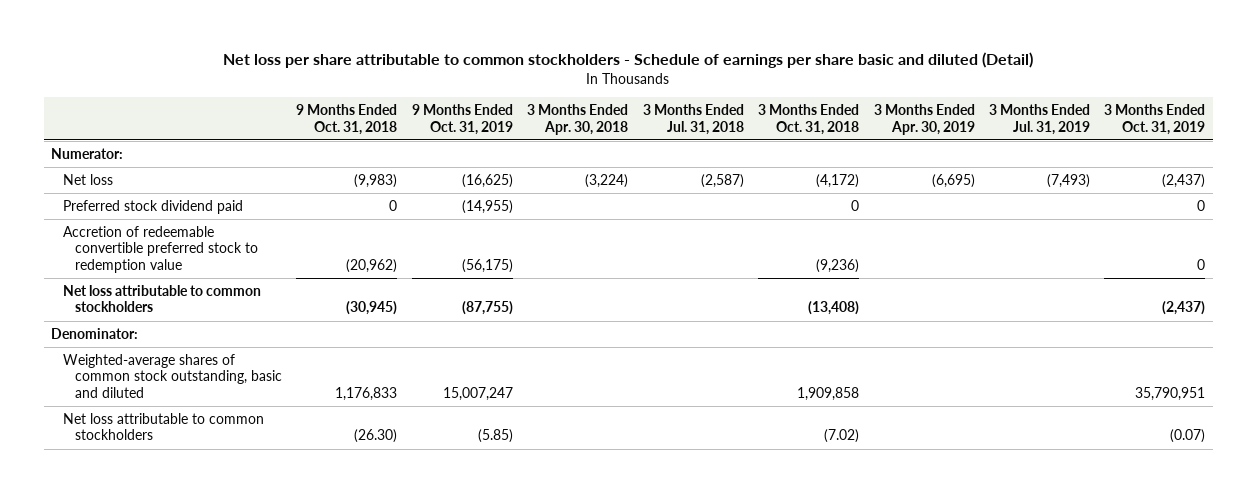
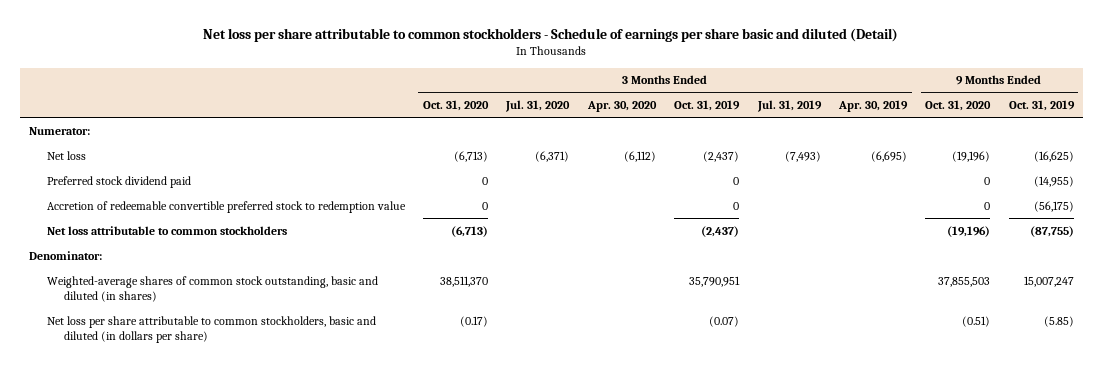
[296,104,398,135] 9 Months Ended Oct. 31, 2018 -> none
[527,104,629,135] 3 Months Ended Apr. 30, 2018 -> none
[642,104,744,135] 3 Months Ended Jul. 31, 2018 -> none
[758,104,860,135] 3 Months Ended Oct. 31, 2018 -> none
none -> [423,99,490,111] Oct. 31, 2020
none -> [505,99,571,112] Jul. 31, 2020
none -> [586,100,657,112] Apr. 30, 2020
none -> [925,99,992,111] Oct. 31, 2020
[62,353,282,398] Weighted-average shares of common stock outstanding, basic and diluted -> [46,275,378,302] Weighted-average shares of common stock outstanding, basic and diluted (in shares)
[62,412,264,441] Net loss attributable to common stockholders -> [46,315,376,343] Net loss per share attributable to common stockholders, basic and diluted (in dollars per share)

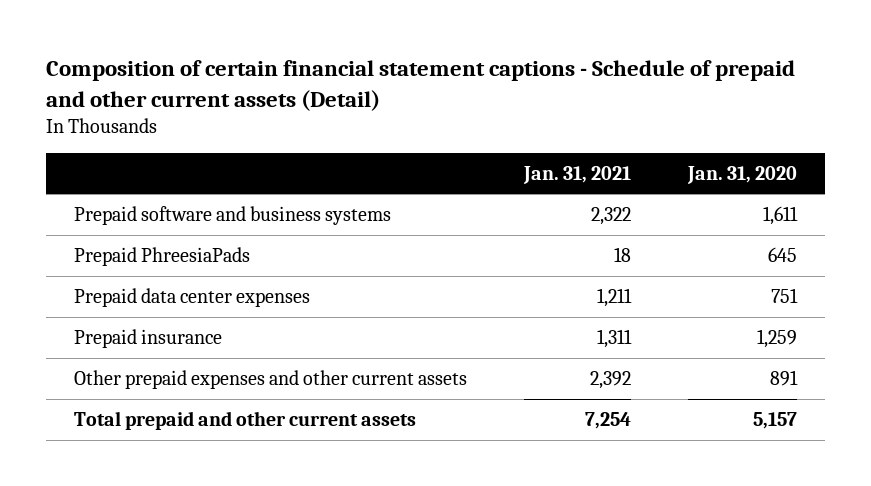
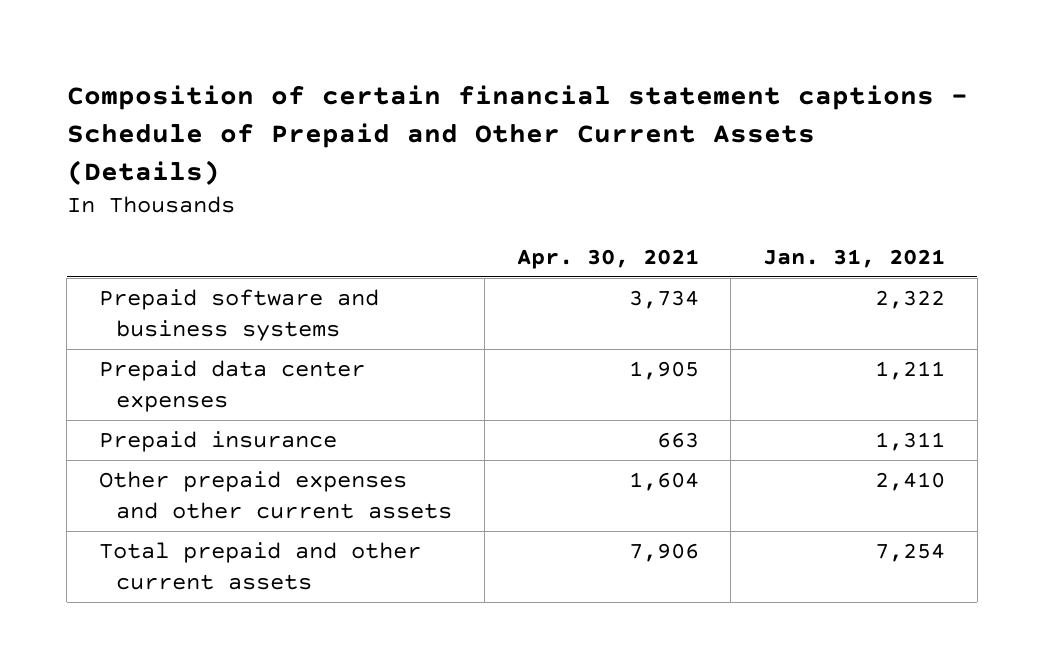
[45,60,795,111] Composition of certain financial statement captions - Schedule of prepaid and other current assets (Detail) -> [66,85,968,185] Composition of certain financial statement captions - Schedule of Prepaid and Other Current Assets (Details)
[686,165,797,184] Jan. 31, 2020 -> none
none -> [516,248,699,269] Apr. 30, 2021
[74,246,251,266] Prepaid PhreesiaPads -> none
[589,370,631,389] 2,392 -> [874,472,945,492] 2,410

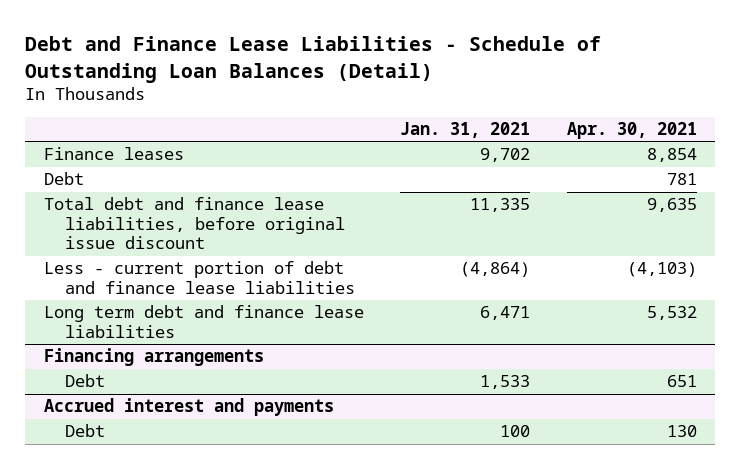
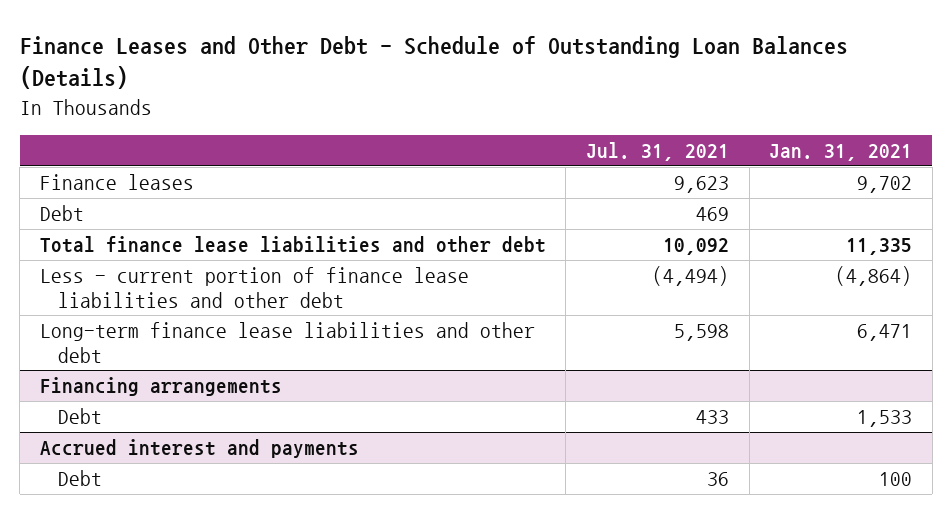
[25,36,602,83] Debt and Finance Lease Liabilities - Schedule of Outstanding Loan Balances (Detail) -> [19,35,848,90] Finance Leases and Other Debt - Schedule of Outstanding Loan Balances (Details)
[566,122,697,140] Apr. 30, 2021 -> none
none -> [586,142,730,162] Jul. 31, 2021
[43,197,346,250] Total debt and finance lease liabilities, before original issue discount -> [39,236,546,254] Total finance lease liabilities and other debt
[43,261,356,294] Less - current portion of debt and finance lease liabilities -> [39,267,469,308] Less - current portion of finance lease liabilities and other debt
[43,305,364,338] Long term debt and finance lease liabilities -> [39,322,535,363] Long-term finance lease liabilities and other debt

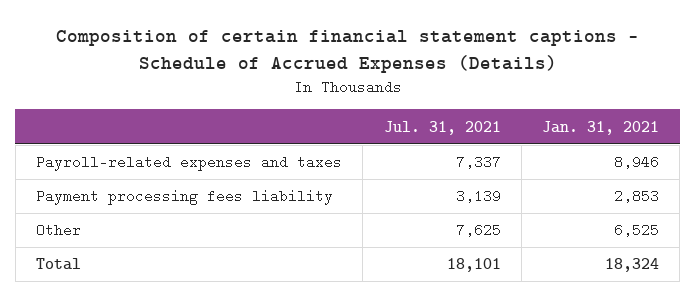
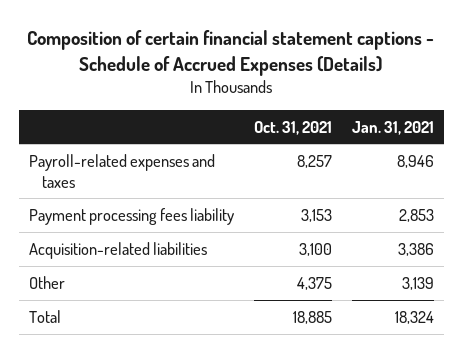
[383,120,501,135] Jul. 31, 2021 -> none
none -> [253,120,332,135] Oct. 31, 2021
none -> [28,241,207,259] Acquisition-related liabilities
[613,223,659,238] 6,525 -> [401,276,434,290] 3,139

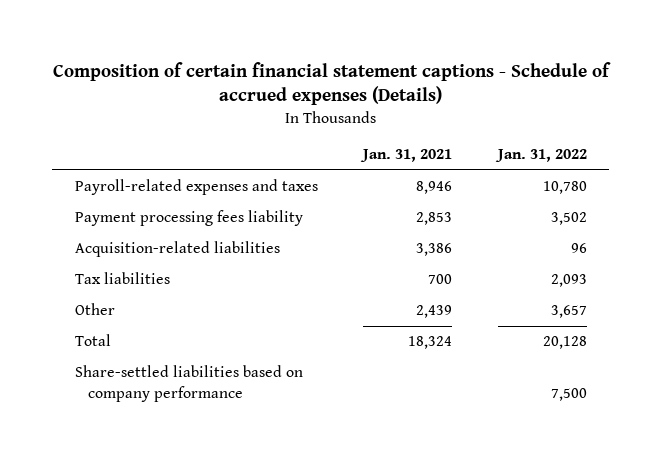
[27,29,435,76] Composition of certain financial statement captions - Schedule of Accrued Expenses (Details) -> [52,61,611,106] Composition of certain financial statement captions - Schedule of accrued expenses (Details)
[253,120,332,135] Oct. 31, 2021 -> none
none -> [494,149,587,163] Jan. 31, 2022
none -> [74,272,170,285] Tax liabilities
[401,276,434,290] 3,139 -> [416,305,453,319] 2,439
none -> [74,365,303,402] Share-settled liabilities based on company performance

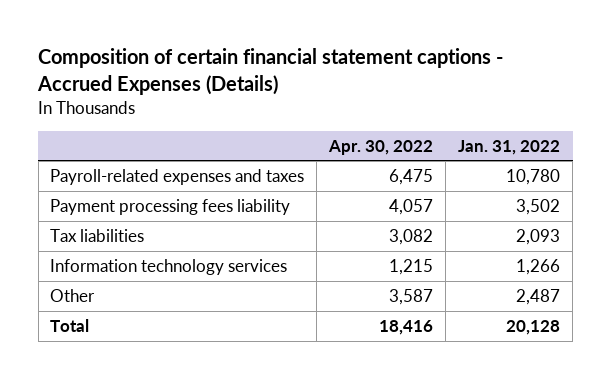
[52,61,611,106] Composition of certain financial statement captions - Schedule of accrued expenses (Details) -> [37,48,504,95] Composition of certain financial statement captions - Accrued Expenses (Details)
[360,149,453,163] Jan. 31, 2021 -> none
none -> [328,139,434,155] Apr. 30, 2022
[74,241,280,258] Acquisition-related liabilities -> none
none -> [50,258,288,275] Information technology services
[550,305,587,319] 3,657 -> [516,288,561,305] 2,487
[74,365,303,402] Share-settled liabilities based on company performance -> none

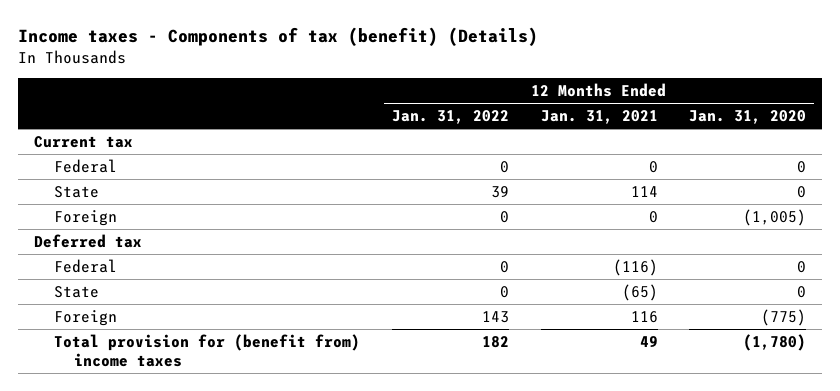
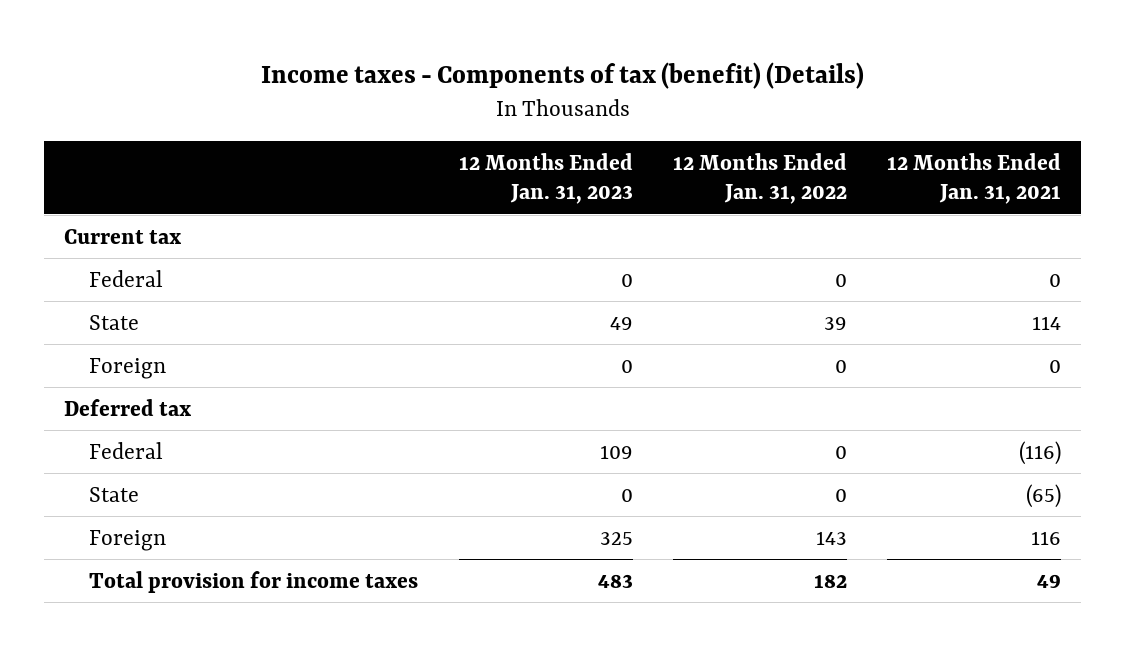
[689,110,807,125] Jan. 31, 2020 -> none
none -> [458,153,633,205] 12 Months Ended Jan. 31, 2023
[54,333,361,367] Total provision for (benefit from) income taxes -> [89,570,419,593] Total provision for income taxes

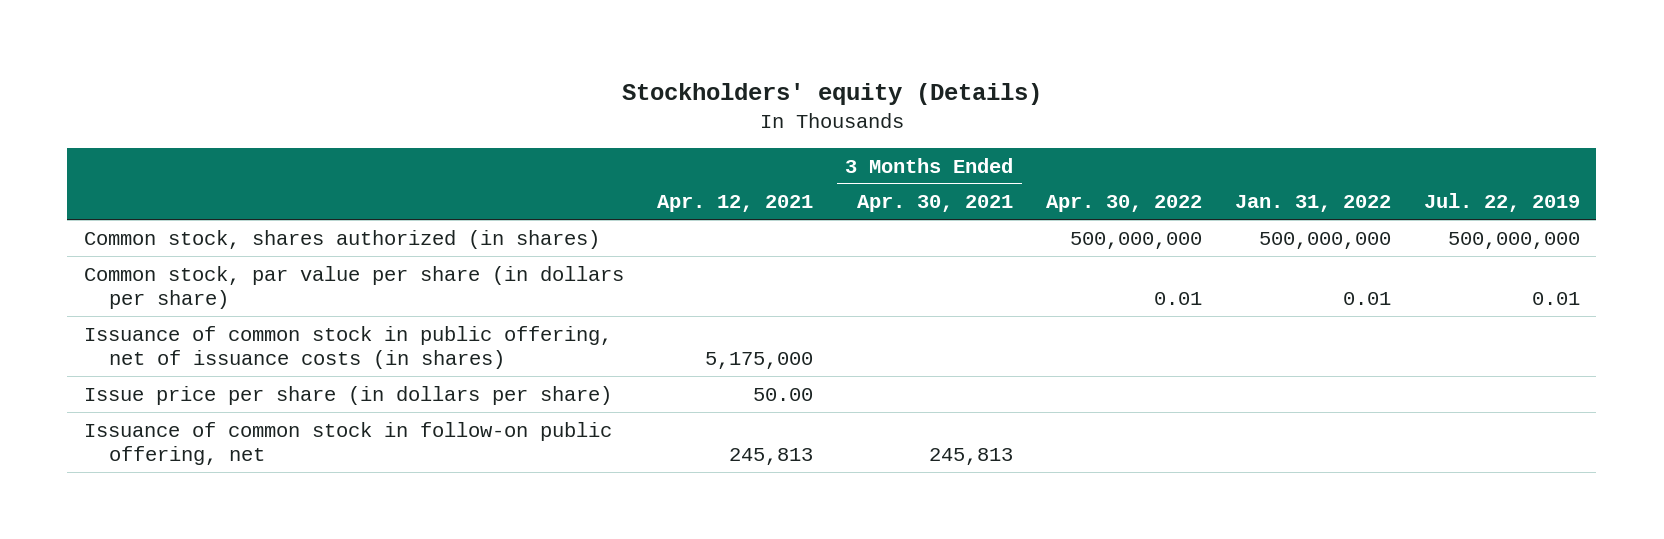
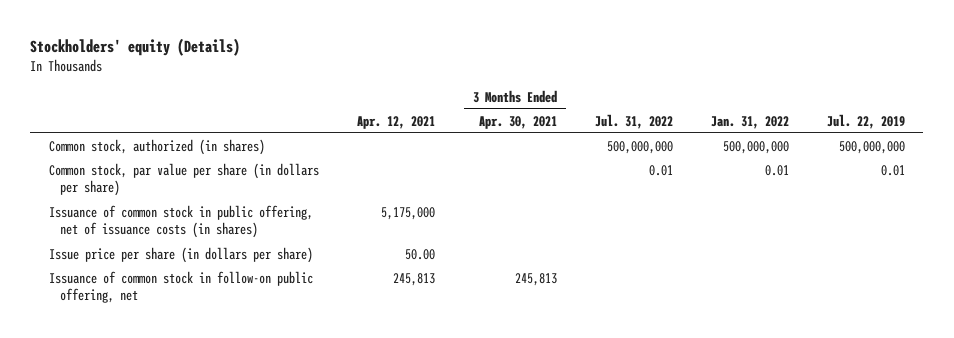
[1046,195,1203,213] Apr. 30, 2022 -> none
none -> [594,113,673,129] Jul. 31, 2022
[83,229,600,249] Common stock, shares authorized (in shares) -> [49,138,266,155] Common stock, authorized (in shares)

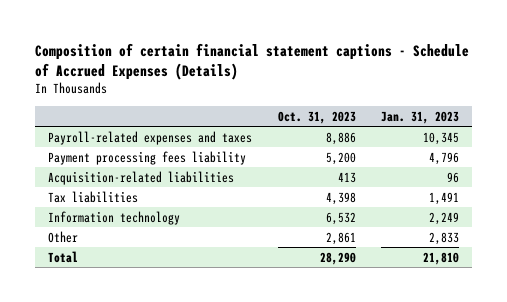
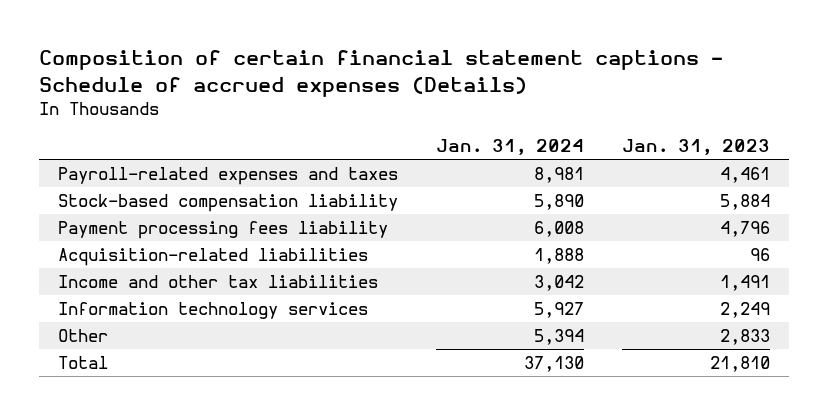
[35,42,470,80] Composition of certain financial statement captions - Schedule of Accrued Expenses (Details) -> [38,50,723,97] Composition of certain financial statement captions - Schedule of accrued expenses (Details)
[277,110,356,124] Oct. 31, 2023 -> none
none -> [435,139,584,156] Jan. 31, 2024
[422,131,459,145] 10,345 -> [719,167,770,184] 4,461
none -> [57,194,398,213] Stock-based compensation liability
[48,190,139,203] Tax liabilities -> [57,275,378,289] Income and other tax liabilities
[48,210,181,225] Information technology -> [57,302,368,320] Information technology services

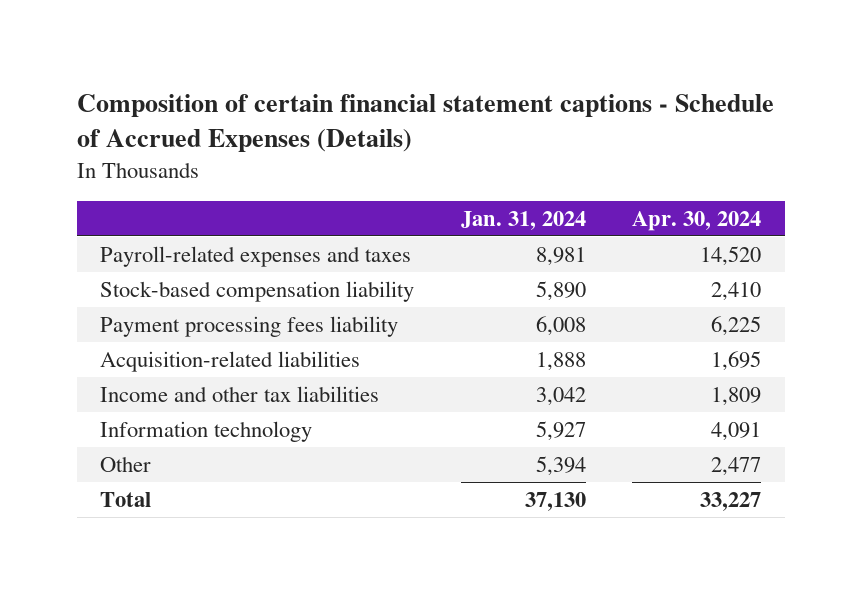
[38,50,723,97] Composition of certain financial statement captions - Schedule of accrued expenses (Details) -> [77,94,775,153] Composition of certain financial statement captions - Schedule of Accrued Expenses (Details)
[621,139,770,156] Jan. 31, 2023 -> none
none -> [632,210,762,231] Apr. 30, 2024
[57,302,368,320] Information technology services -> [100,420,313,442] Information technology

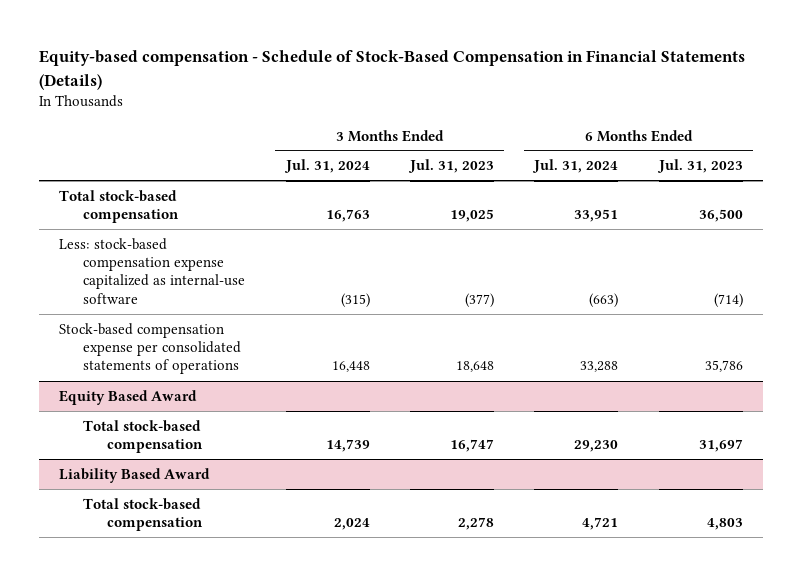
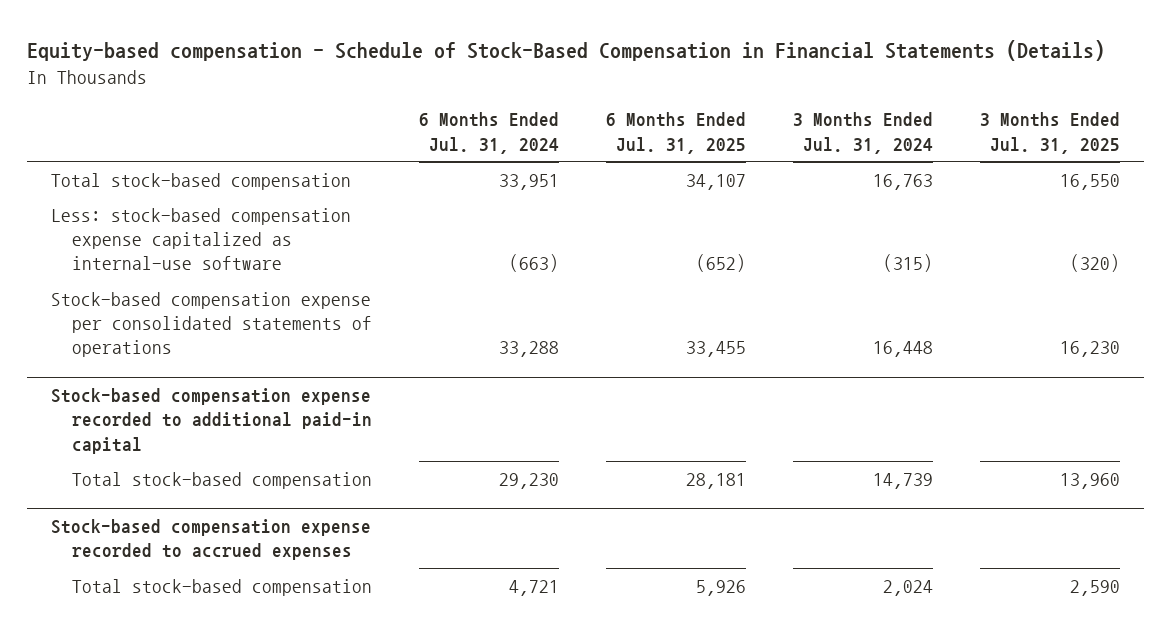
[408,159,495,174] Jul. 31, 2023 -> none
[656,159,743,174] Jul. 31, 2023 -> none
none -> [605,112,746,154] 6 Months Ended Jul. 31, 2025
none -> [980,112,1121,154] 3 Months Ended Jul. 31, 2025
[59,389,198,405] Equity Based Award -> [50,387,372,454] Stock-based compensation expense recorded to additional paid-in capital
[59,467,211,483] Liability Based Award -> [50,518,371,561] Stock-based compensation expense recorded to accrued expenses

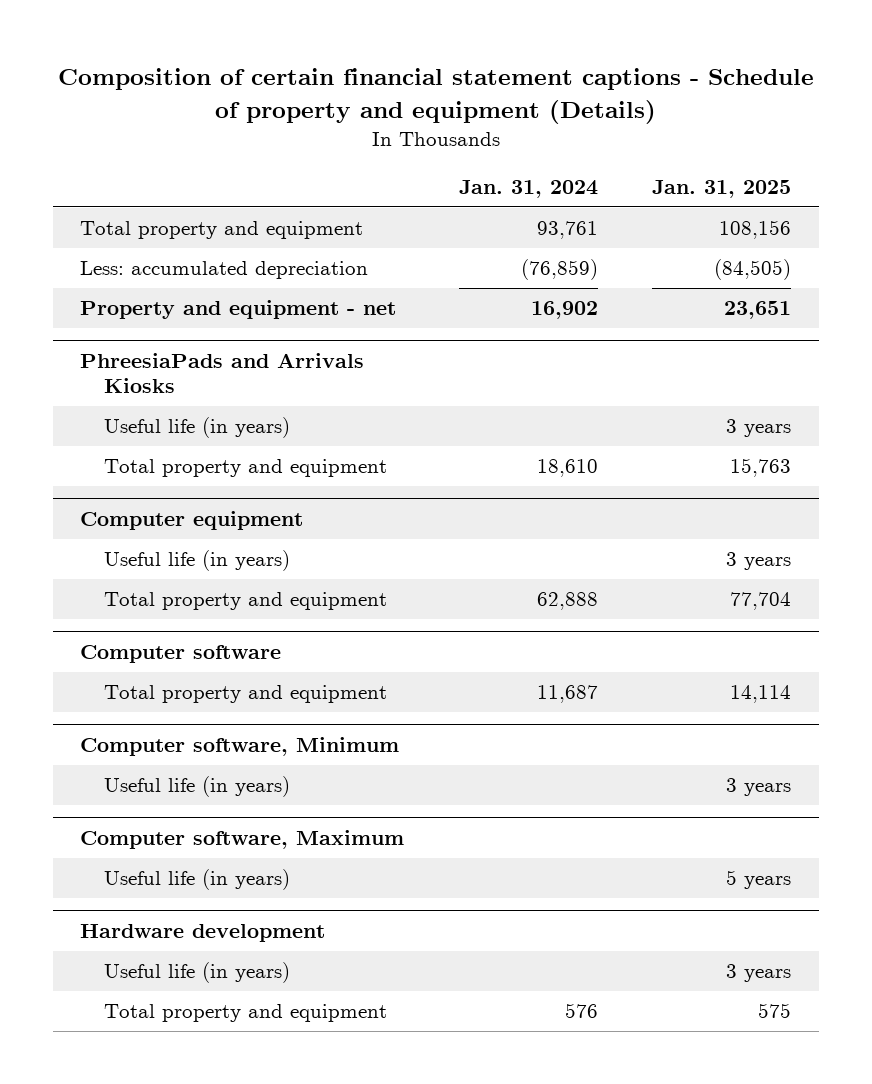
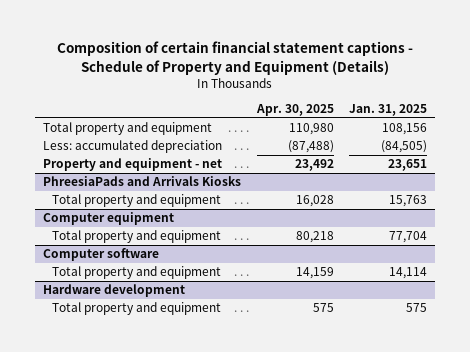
[57,68,814,124] Composition of certain financial statement captions - Schedule of property and equipment (Details) -> [57,41,414,75] Composition of certain financial statement captions - Schedule of Property and Equipment (Details)
[458,179,598,198] Jan. 31, 2024 -> none
none -> [255,103,334,116] Apr. 30, 2025
[104,417,291,439] Useful life (in years) -> none
[104,550,291,572] Useful life (in years) -> none
[80,736,400,756] Computer software, Minimum -> none
[104,776,291,798] Useful life (in years) -> none
[80,829,405,849] Computer software, Maximum -> none
[104,869,291,891] Useful life (in years) -> none
[104,962,291,984] Useful life (in years) -> none

